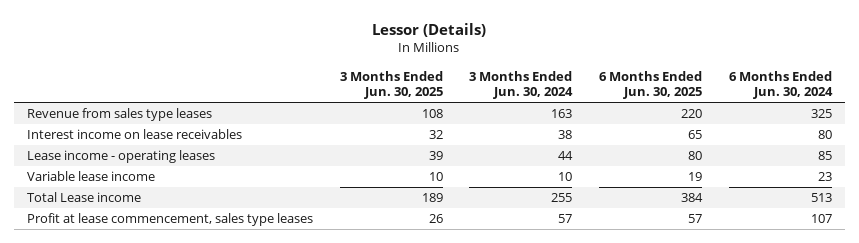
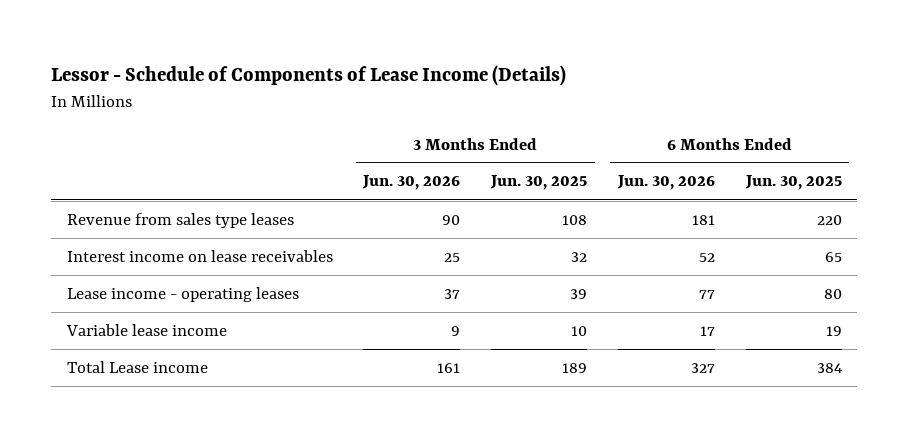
[372,22,487,37] Lessor (Details) -> [51,64,567,86] Lessor - Schedule of Components of Lease Income (Details)
[469,70,574,100] 3 Months Ended Jun. 30, 2024 -> none
[728,70,833,100] 6 Months Ended Jun. 30, 2024 -> none
none -> [362,175,461,191] Jun. 30, 2026
none -> [616,175,715,191] Jun. 30, 2026
[27,213,314,227] Profit at lease commencement, sales type leases -> none

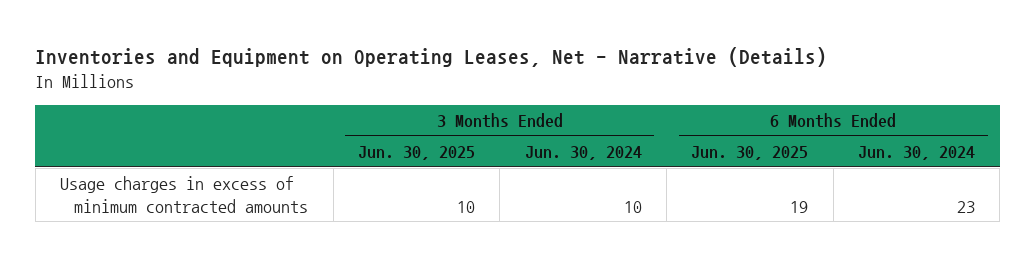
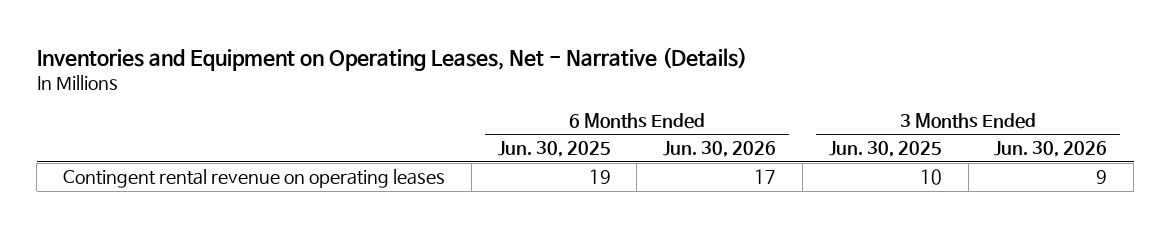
[524,146,642,161] Jun. 30, 2024 -> none
[858,146,976,161] Jun. 30, 2024 -> none
none -> [663,141,777,158] Jun. 30, 2026
none -> [994,141,1108,158] Jun. 30, 2026
[59,176,309,213] Usage charges in excess of minimum contracted amounts -> [63,169,446,189] Contingent rental revenue on operating leases

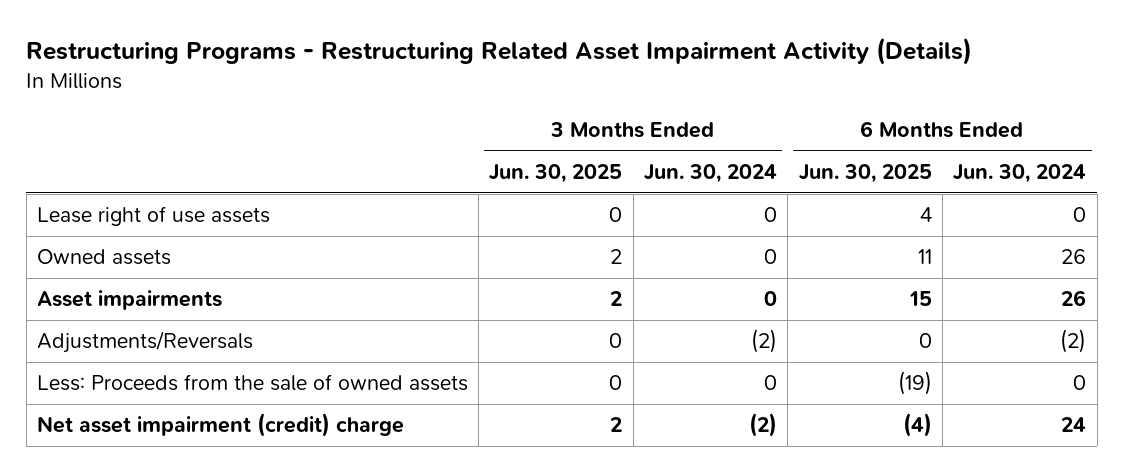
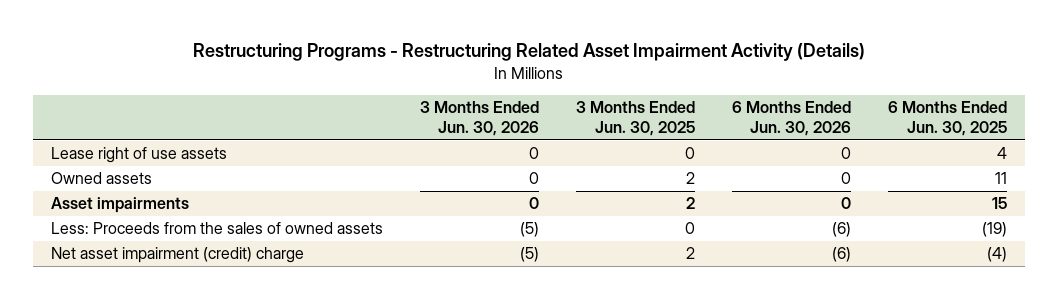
[644,163,778,183] Jun. 30, 2024 -> none
[953,163,1087,183] Jun. 30, 2024 -> none
none -> [420,100,540,137] 3 Months Ended Jun. 30, 2026
none -> [732,100,852,137] 6 Months Ended Jun. 30, 2026
[36,331,253,354] Adjustments/Reversals -> none
[36,374,468,392] Less: Proceeds from the sale of owned assets -> [51,222,384,235] Less: Proceeds from the sales of owned assets

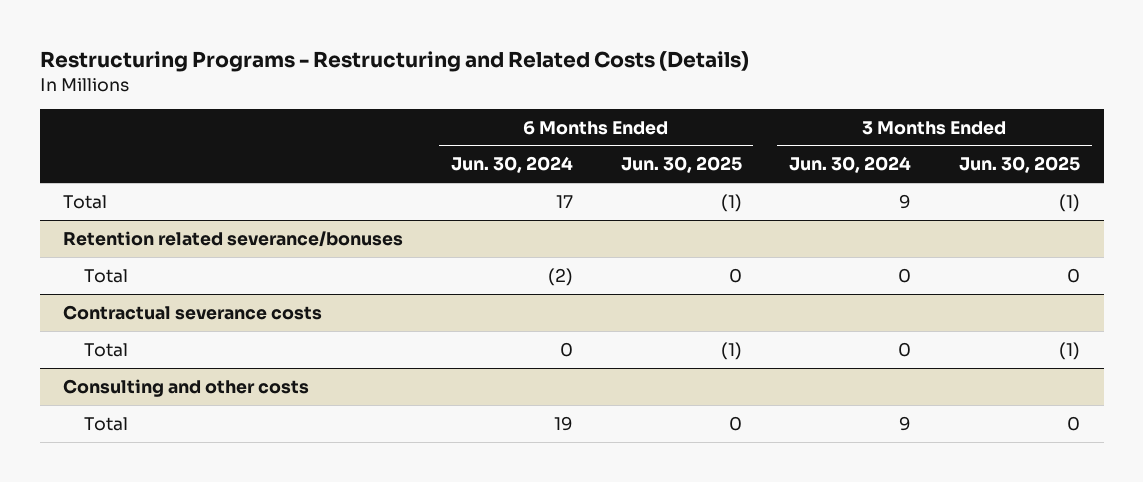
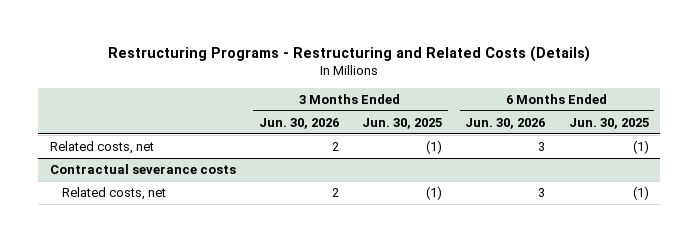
[450,156,573,174] Jun. 30, 2024 -> none
[789,156,912,174] Jun. 30, 2024 -> none
none -> [258,117,339,129] Jun. 30, 2026
none -> [465,117,546,129] Jun. 30, 2026
[63,230,404,247] Retention related severance/bonuses -> none
[83,268,128,283] Total -> none
[63,194,108,209] Total -> [49,140,154,154] Related costs, net
[63,378,310,397] Consulting and other costs -> none
[83,416,128,431] Total -> none
[83,342,128,357] Total -> [61,186,166,200] Related costs, net

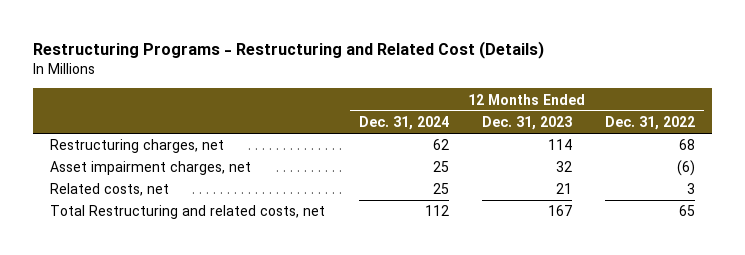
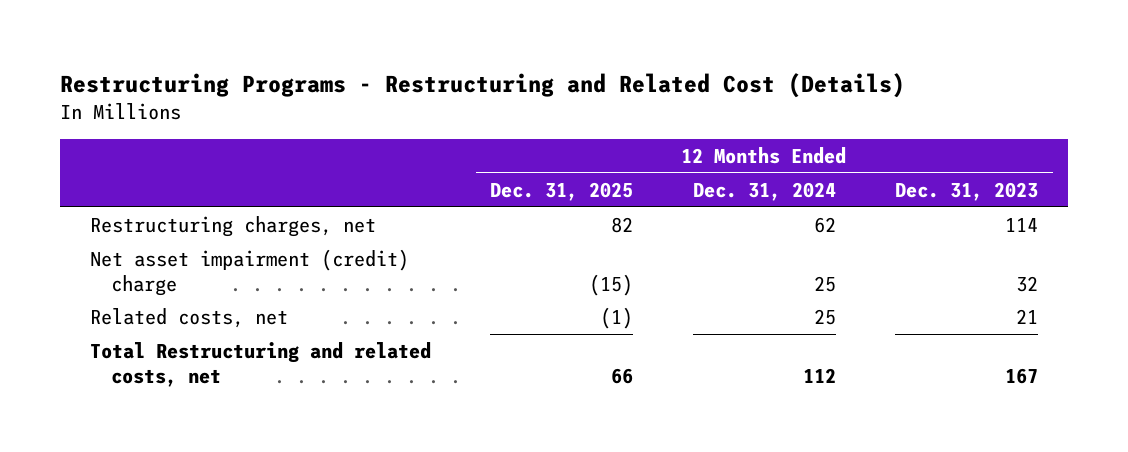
[605,116,696,131] Dec. 31, 2022 -> none
none -> [490,181,634,201] Dec. 31, 2025
[50,161,252,176] Asset impairment charges, net -> [90,248,410,296] Net asset impairment (credit) charge

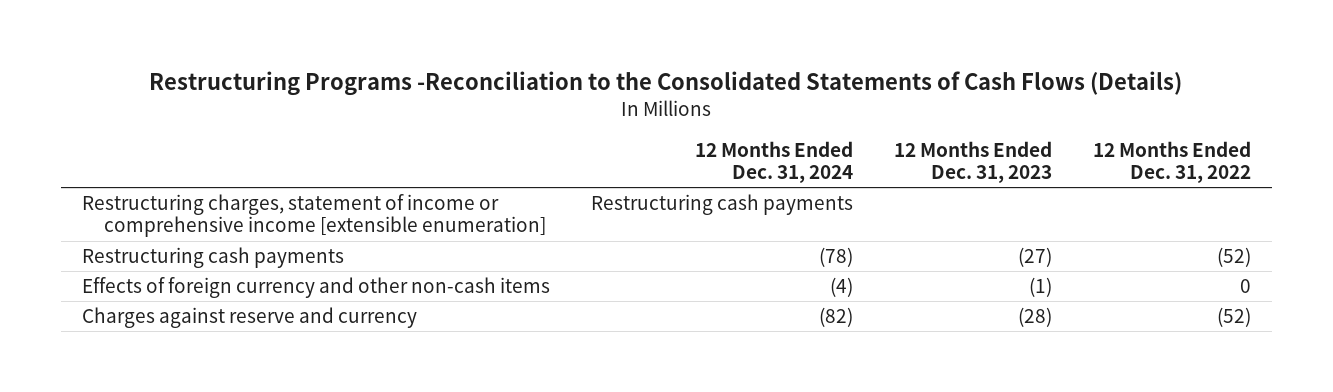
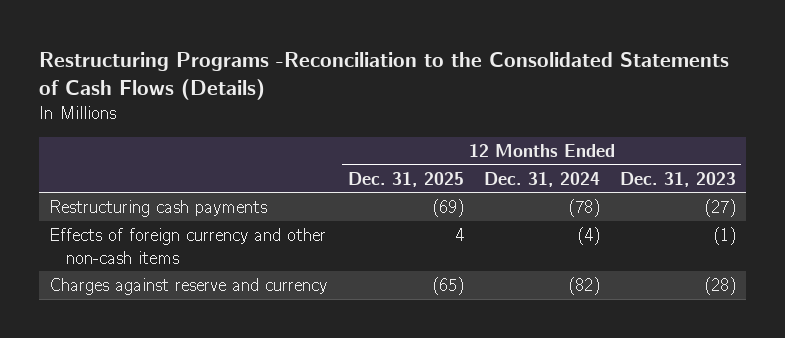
[1093,140,1252,184] 12 Months Ended Dec. 31, 2022 -> none
none -> [347,171,464,187] Dec. 31, 2025
[81,194,546,238] Restructuring charges, statement of income or comprehensive income [extensible enumeration] -> none

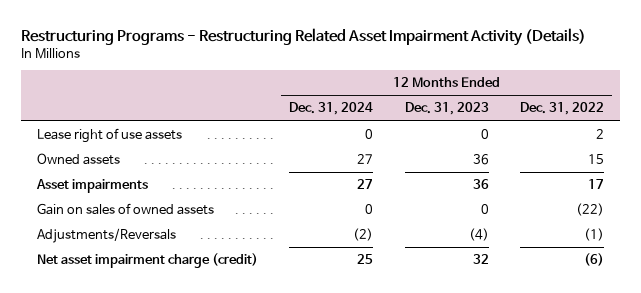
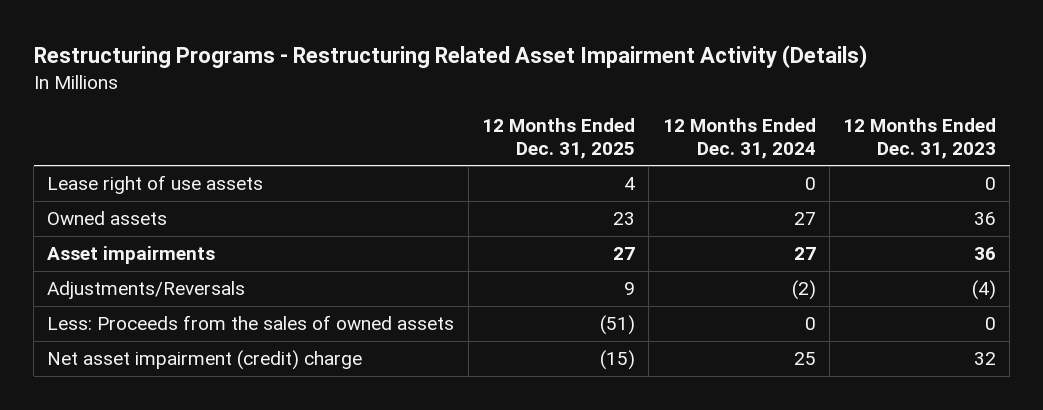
[519,102,604,116] Dec. 31, 2022 -> none
none -> [481,118,635,159] 12 Months Ended Dec. 31, 2025
[36,203,214,216] Gain on sales of owned assets -> none
none -> [47,315,455,331] Less: Proceeds from the sales of owned assets
[36,253,258,269] Net asset impairment charge (credit) -> [47,350,363,371] Net asset impairment (credit) charge

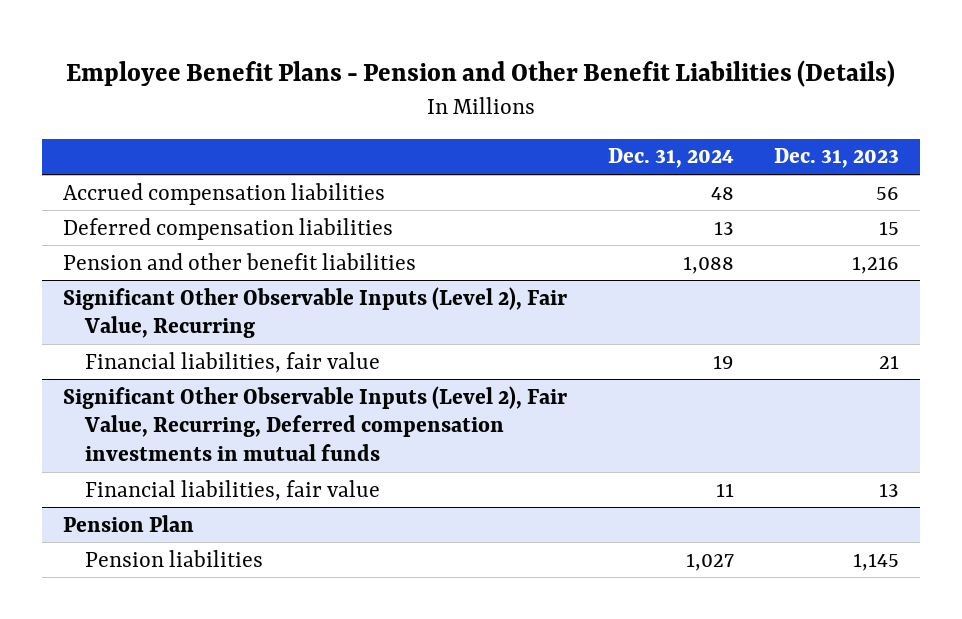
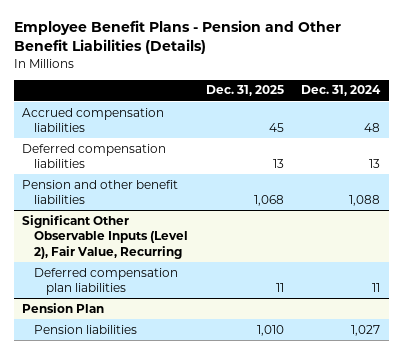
[774,148,900,169] Dec. 31, 2023 -> none
none -> [205,85,284,97] Dec. 31, 2025
[84,351,380,373] Financial liabilities, fair value -> none
[62,385,567,461] Significant Other Observable Inputs (Level 2), Fair Value, Recurring, Deferred compensation investments in mutual funds -> none
[84,479,380,501] Financial liabilities, fair value -> none
none -> [34,267,179,296] Deferred compensation plan liabilities

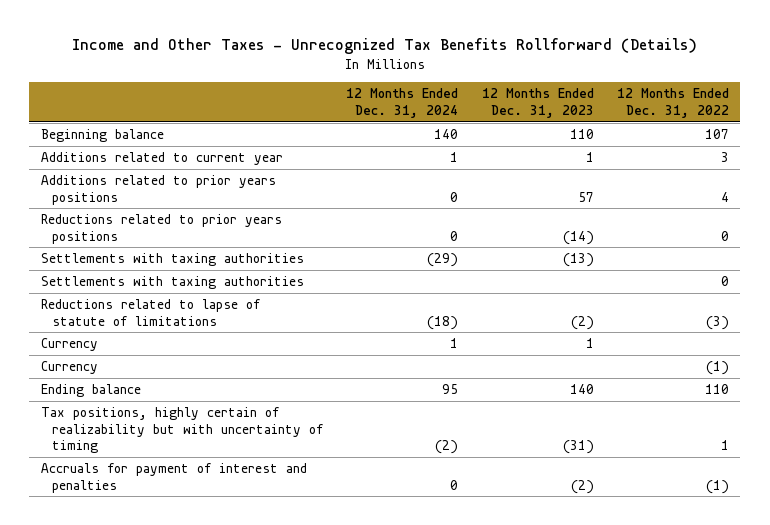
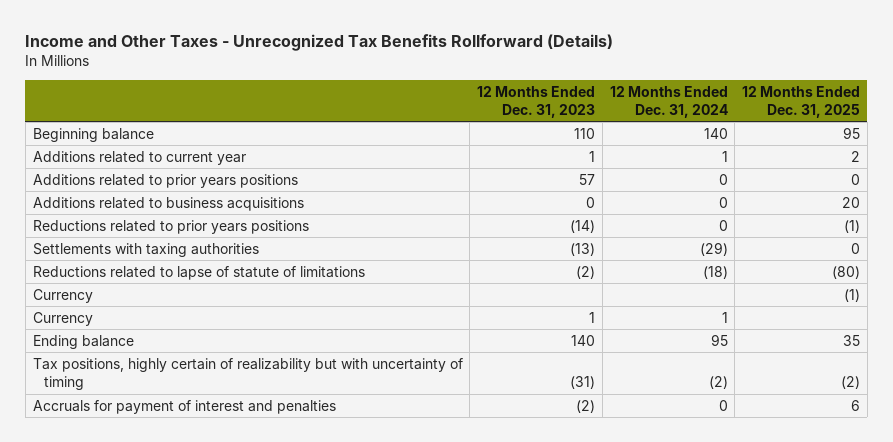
[616,88,729,118] 12 Months Ended Dec. 31, 2022 -> none
none -> [742,85,861,118] 12 Months Ended Dec. 31, 2025
none -> [32,196,304,211] Additions related to business acquisitions
[40,276,304,290] Settlements with taxing authorities -> none
[40,338,98,352] Currency -> [32,311,93,326] Currency

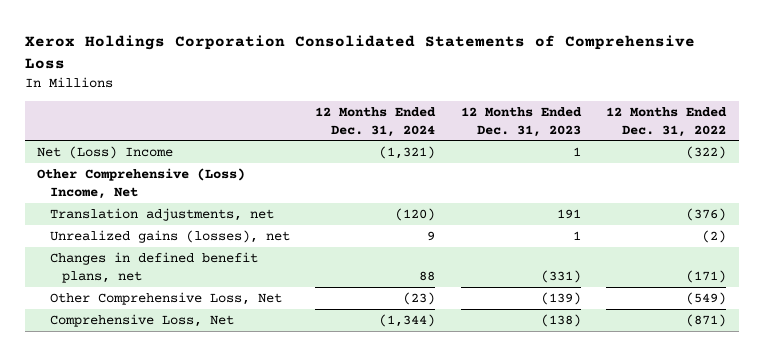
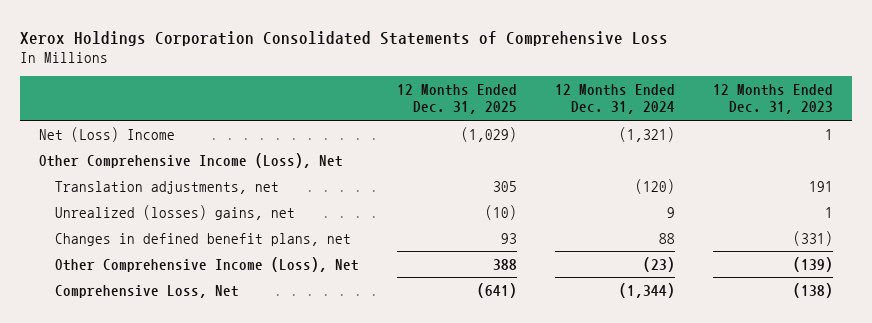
[606,106,728,137] 12 Months Ended Dec. 31, 2022 -> none
none -> [397,84,518,115] 12 Months Ended Dec. 31, 2025
[37,168,246,199] Other Comprehensive (Loss) Income, Net -> [39,152,344,168] Other Comprehensive Income (Loss), Net
[49,230,290,244] Unrealized gains (losses), net -> [55,204,296,220] Unrealized (losses) gains, net
[49,292,282,306] Other Comprehensive Loss, Net -> [55,256,360,272] Other Comprehensive Income (Loss), Net

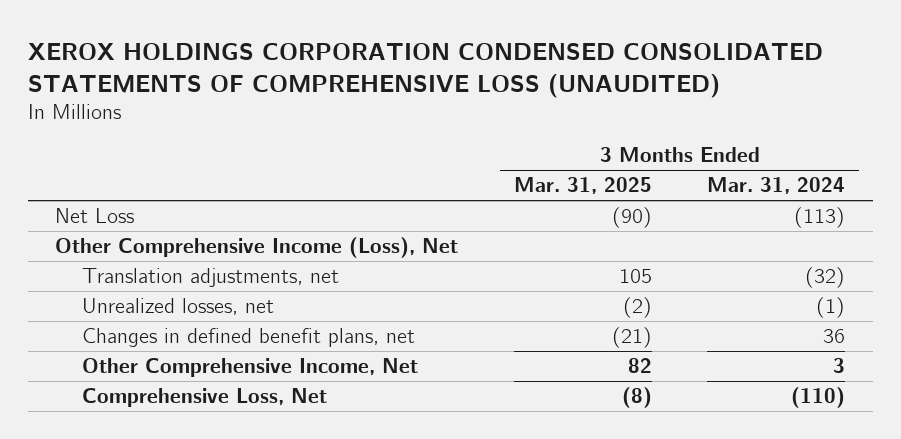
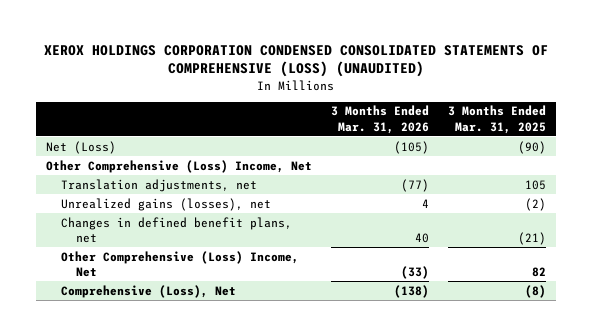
[27,42,823,98] XEROX HOLDINGS CORPORATION CONDENSED CONSOLIDATED STATEMENTS OF COMPREHENSIVE LOSS (UNAUDITED) -> [44,44,549,78] XEROX HOLDINGS CORPORATION CONDENSED CONSOLIDATED STATEMENTS OF COMPREHENSIVE (LOSS) (UNAUDITED)
[707,177,846,195] Mar. 31, 2024 -> none
none -> [331,105,430,134] 3 Months Ended Mar. 31, 2026
[55,208,135,224] Net Loss -> [45,140,116,154] Net (Loss)
[55,237,459,259] Other Comprehensive Income (Loss), Net -> [45,159,312,173] Other Comprehensive (Loss) Income, Net
[82,298,275,316] Unrealized losses, net -> [60,197,271,211] Unrealized gains (losses), net
[82,358,419,378] Other Comprehensive Income, Net -> [60,250,299,278] Other Comprehensive (Loss) Income, Net
[82,388,328,408] Comprehensive Loss, Net -> [60,284,236,298] Comprehensive (Loss), Net

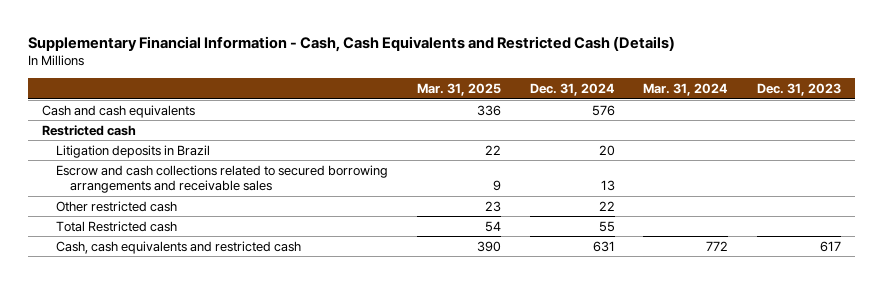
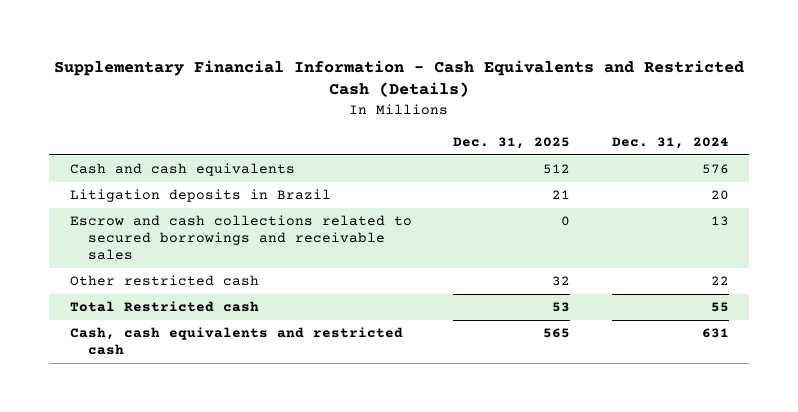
[27,35,675,52] Supplementary Financial Information - Cash, Cash Equivalents and Restricted Cash (Details) -> [54,59,745,98] Supplementary Financial Information - Cash Equivalents and Restricted Cash (Details)
[416,83,501,97] Mar. 31, 2025 -> none
[643,83,729,97] Mar. 31, 2024 -> none
[757,83,842,97] Dec. 31, 2023 -> none
none -> [453,136,571,149] Dec. 31, 2025
[42,124,137,136] Restricted cash -> none
[56,164,389,194] Escrow and cash collections related to secured borrowing arrangements and receivable sales -> [69,215,412,261] Escrow and cash collections related to secured borrowings and receivable sales

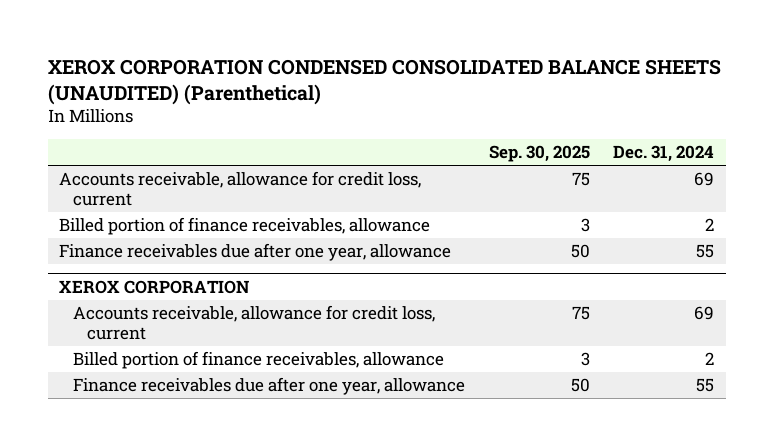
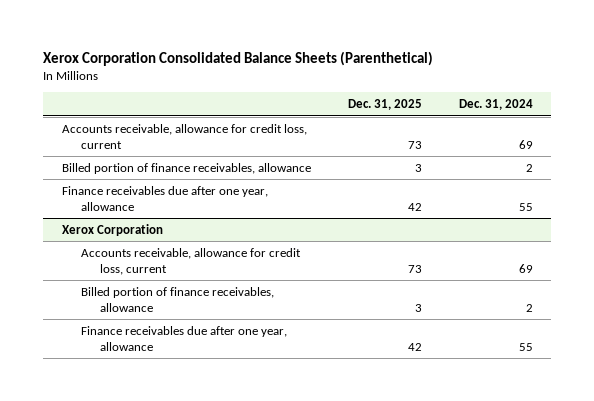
[47,58,721,105] XEROX CORPORATION CONDENSED CONSOLIDATED BALANCE SHEETS (UNAUDITED) (Parenthetical) -> [43,50,434,66] Xerox Corporation Consolidated Balance Sheets (Parenthetical)
[488,145,590,163] Sep. 30, 2025 -> none
none -> [347,99,422,111] Dec. 31, 2025
[59,279,250,294] XEROX CORPORATION -> [61,223,163,236] Xerox Corporation

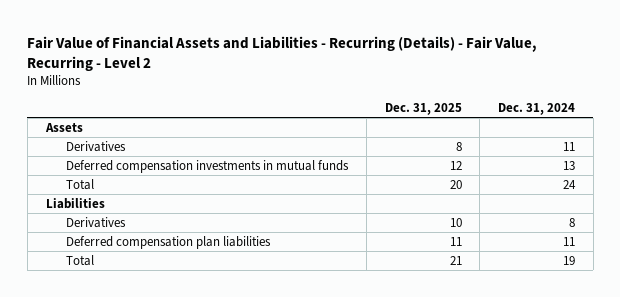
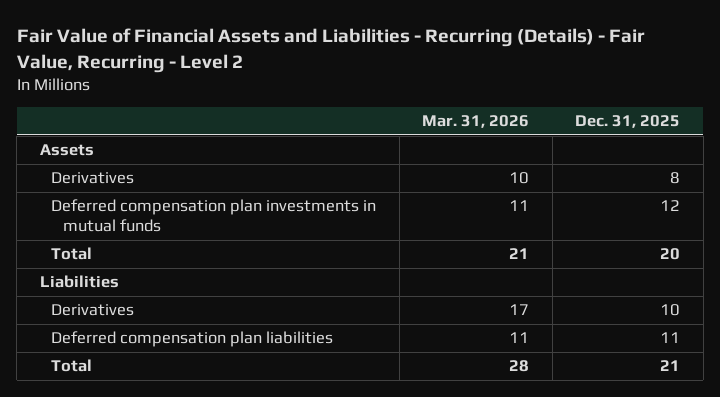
[497,103,575,116] Dec. 31, 2024 -> none
none -> [422,115,530,129] Mar. 31, 2026
[66,159,350,173] Deferred compensation investments in mutual funds -> [51,199,377,233] Deferred compensation plan investments in mutual funds

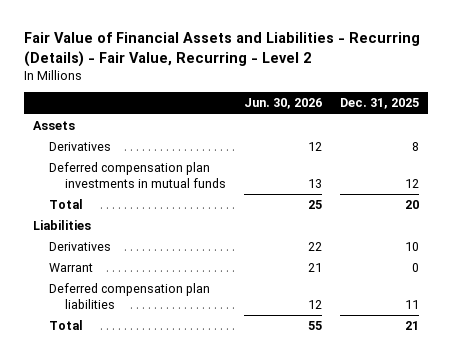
[422,115,530,129] Mar. 31, 2026 -> none
none -> [243,98,322,110] Jun. 30, 2026
none -> [48,263,93,273] Warrant

